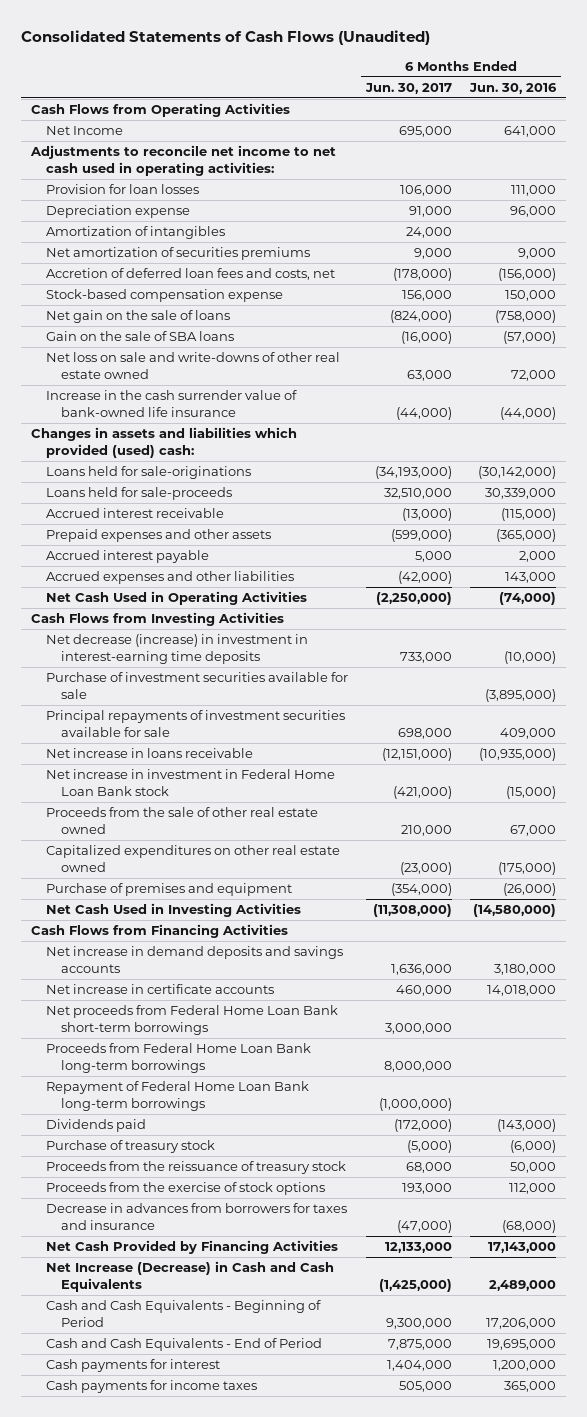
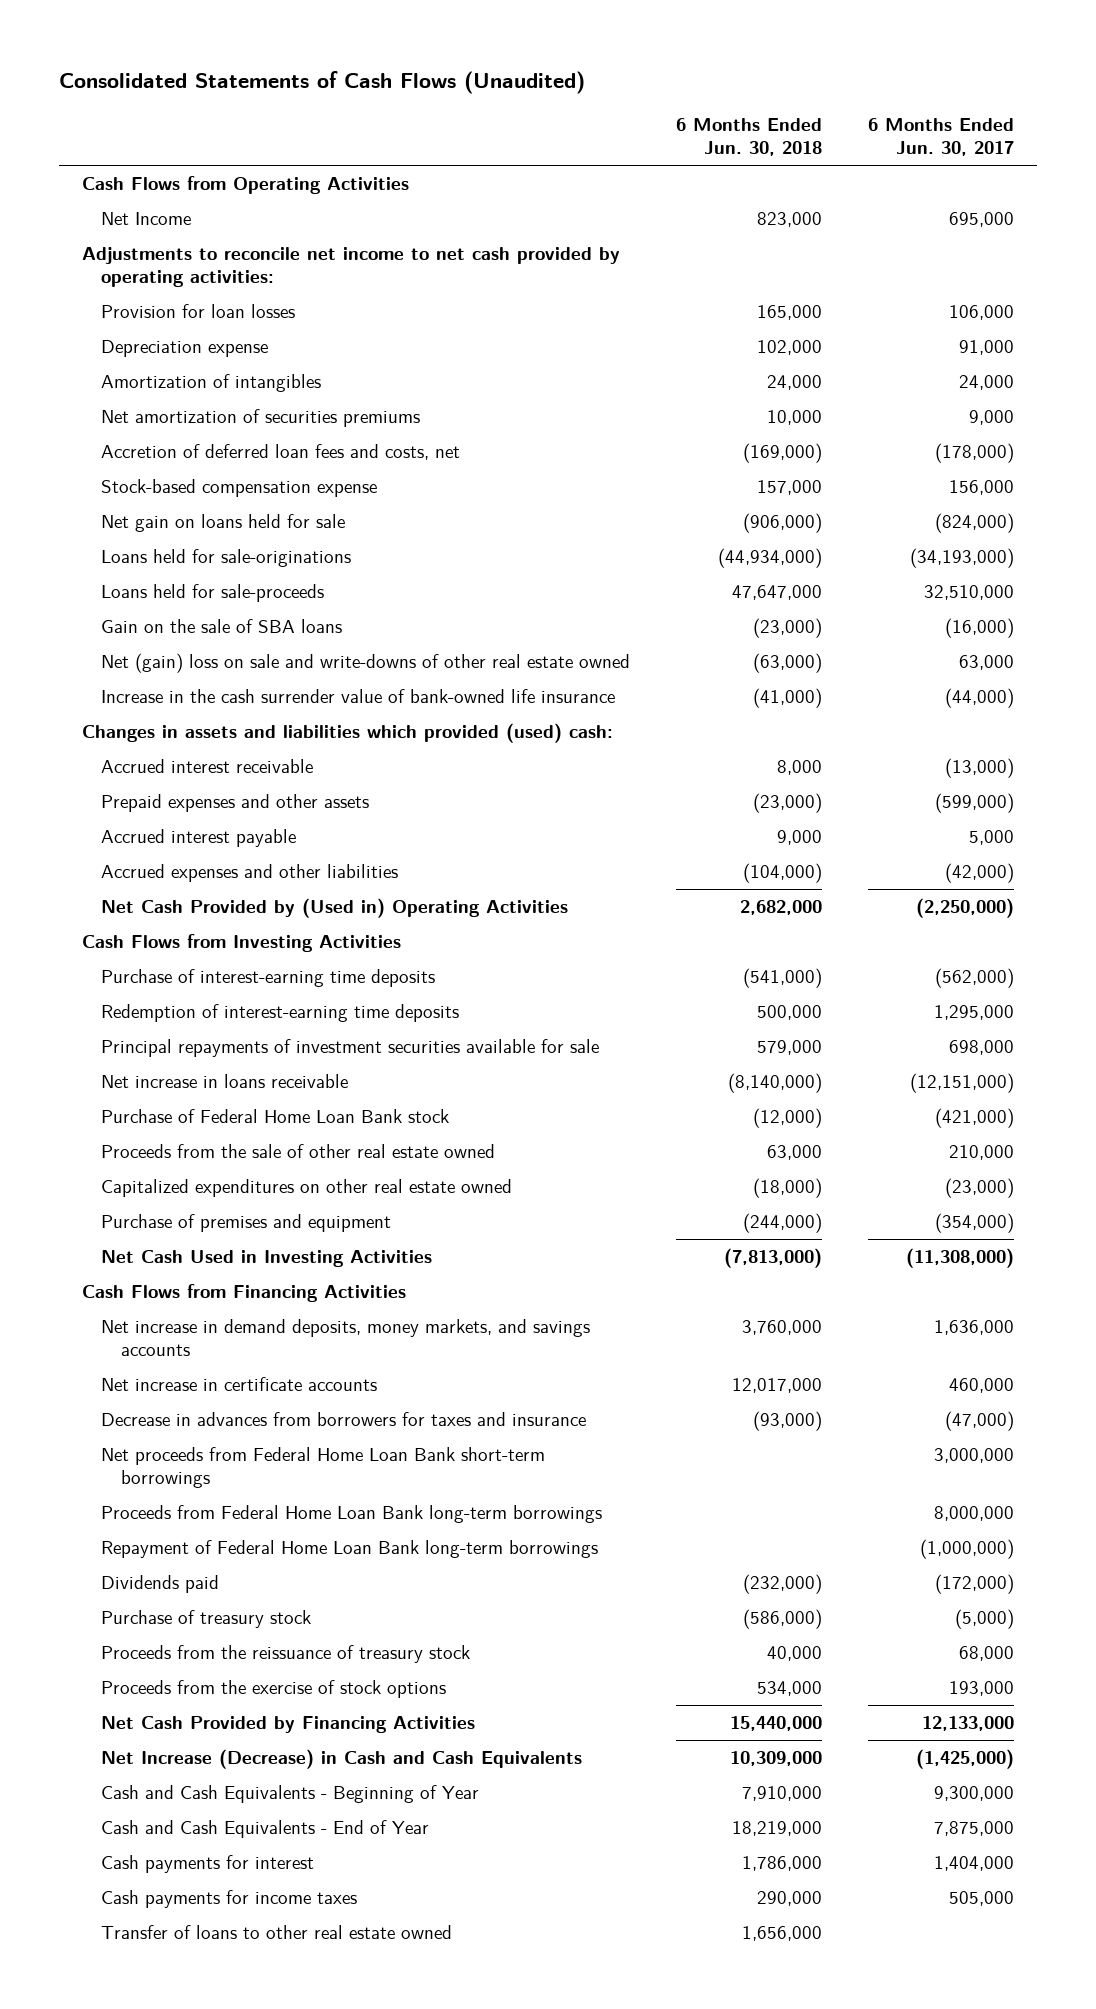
[469,82,558,94] Jun. 30, 2016 -> none
none -> [676,118,823,157] 6 Months Ended Jun. 30, 2018
[29,145,336,177] Adjustments to reconcile net income to net cash used in operating activities: -> [81,247,620,288] Adjustments to reconcile net income to net cash provided by operating activities:
[45,310,230,324] Net gain on the sale of loans -> [101,514,346,533] Net gain on loans held for sale
[45,466,251,480] Loans held for sale-originations -> [101,549,352,568] Loans held for sale-originations
[45,487,232,501] Loans held for sale-proceeds -> [101,584,325,603] Loans held for sale-proceeds
[45,352,340,380] Net loss on sale and write-downs of other real estate owned -> [101,653,631,674] Net (gain) loss on sale and write-downs of other real estate owned
[45,591,307,606] Net Cash Used in Operating Activities -> [101,898,569,919] Net Cash Provided by (Used in) Operating Activities
[45,634,308,665] Net decrease (increase) in investment in interest-earning time deposits -> none
[45,672,348,700] Purchase of investment securities available for sale -> none
none -> [101,969,436,988] Purchase of interest-earning time deposits
none -> [101,1004,460,1023] Redemption of interest-earning time deposits
[45,769,335,797] Net increase in investment in Federal Home Loan Bank stock -> [101,1109,450,1124] Purchase of Federal Home Loan Bank stock
[45,946,343,974] Net increase in demand deposits and savings accounts -> [101,1319,591,1357] Net increase in demand deposits, money markets, and savings accounts
[45,1203,347,1231] Decrease in advances from borrowers for taxes and insurance -> [101,1412,587,1427] Decrease in advances from borrowers for taxes and insurance
[45,1300,321,1328] Cash and Cash Equivalents - Beginning of Period -> [101,1785,480,1804] Cash and Cash Equivalents - Beginning of Year
[45,1338,322,1352] Cash and Cash Equivalents - End of Period -> [101,1820,430,1839] Cash and Cash Equivalents - End of Year
none -> [101,1925,453,1940] Transfer of loans to other real estate owned

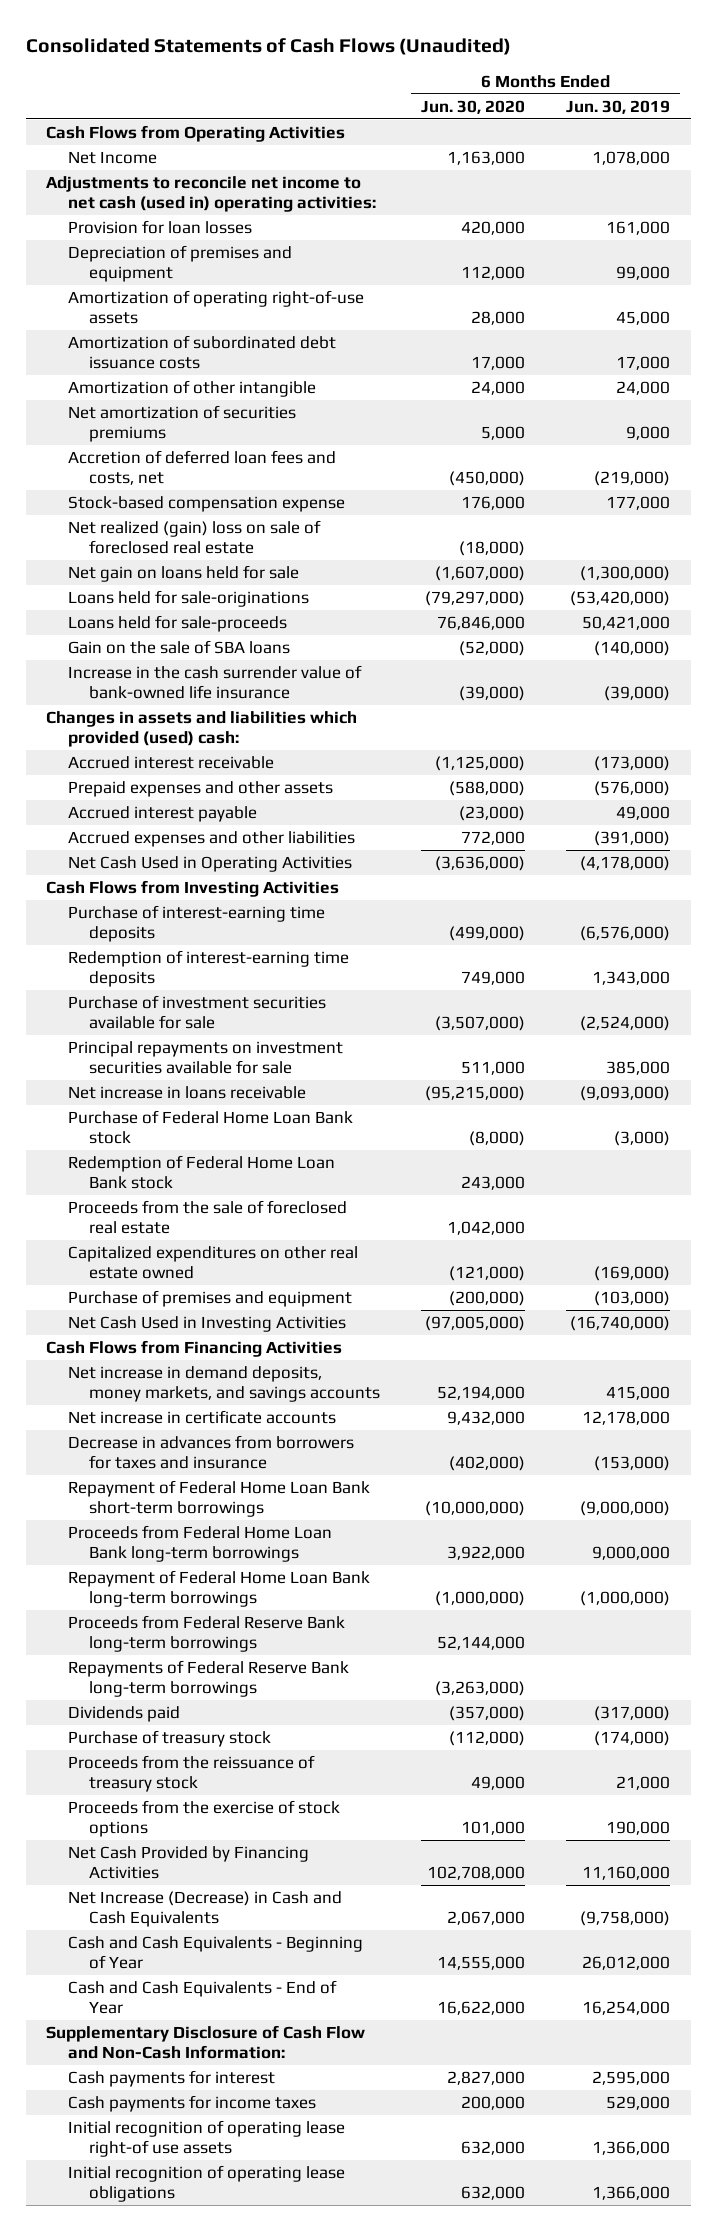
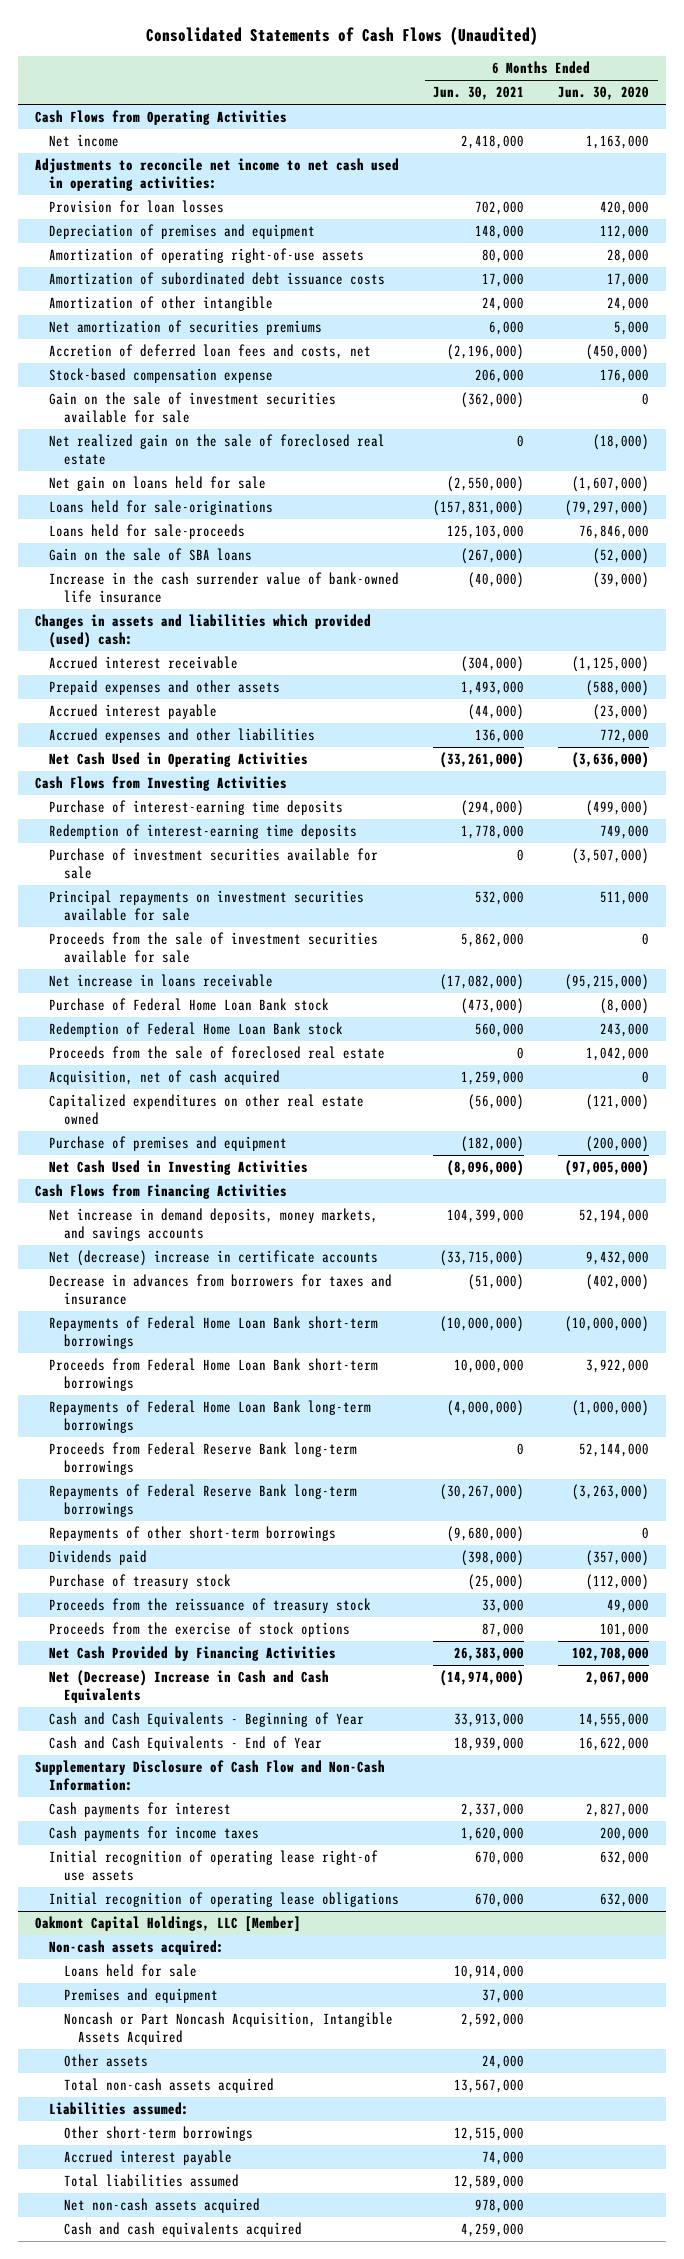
[566,99,671,114] Jun. 30, 2019 -> none
none -> [433,86,525,101] Jun. 30, 2021
[67,150,157,164] Net Income -> [49,134,120,148] Net income
[46,175,376,213] Adjustments to reconcile net income to net cash (used in) operating activities: -> [35,158,400,191] Adjustments to reconcile net income to net cash used in operating activities:
none -> [49,392,337,423] Gain on the sale of investment securities available for sale
[67,519,321,555] Net realized (gain) loss on sale of foreclosed real estate -> [49,434,386,465] Net realized gain on the sale of foreclosed real estate
none -> [49,932,379,963] Proceeds from the sale of investment securities available for sale
none -> [49,1070,281,1086] Acquisition, net of cash acquired
[67,1409,336,1424] Net increase in certificate accounts -> [49,1250,379,1267] Net (decrease) increase in certificate accounts
[67,1479,370,1518] Repayment of Federal Home Loan Bank short-term borrowings -> [49,1316,379,1349] Repayments of Federal Home Loan Bank short-term borrowings
[67,1524,332,1563] Proceeds from Federal Home Loan Bank long-term borrowings -> [49,1358,379,1391] Proceeds from Federal Home Loan Bank short-term borrowings
[67,1569,370,1608] Repayment of Federal Home Loan Bank long-term borrowings -> [49,1400,372,1433] Repayments of Federal Home Loan Bank long-term borrowings
none -> [49,1526,337,1542] Repayments of other short-term borrowings
[67,1890,342,1928] Net Increase (Decrease) in Cash and Cash Equivalents -> [49,1670,330,1703] Net (Decrease) Increase in Cash and Cash Equivalents
none -> [35,1916,302,1933] Oakmont Capital Holdings, LLC [Member]
none -> [49,1940,225,1956] Non-cash assets acquired:
none -> [63,1964,197,1978] Loans held for sale
none -> [63,1988,218,2004] Premises and equipment
none -> [63,2012,393,2045] Noncash or Part Noncash Acquisition, Intangible Assets Acquired
none -> [63,2054,148,2068] Other assets
none -> [63,2078,274,2094] Total non-cash assets acquired
none -> [49,2102,190,2116] Liabilities assumed:
none -> [63,2126,253,2142] Other short-term borrowings
none -> [63,2150,232,2166] Accrued interest payable
none -> [63,2174,239,2188] Total liabilities assumed
none -> [63,2198,260,2214] Net non-cash assets acquired
none -> [63,2222,302,2238] Cash and cash equivalents acquired

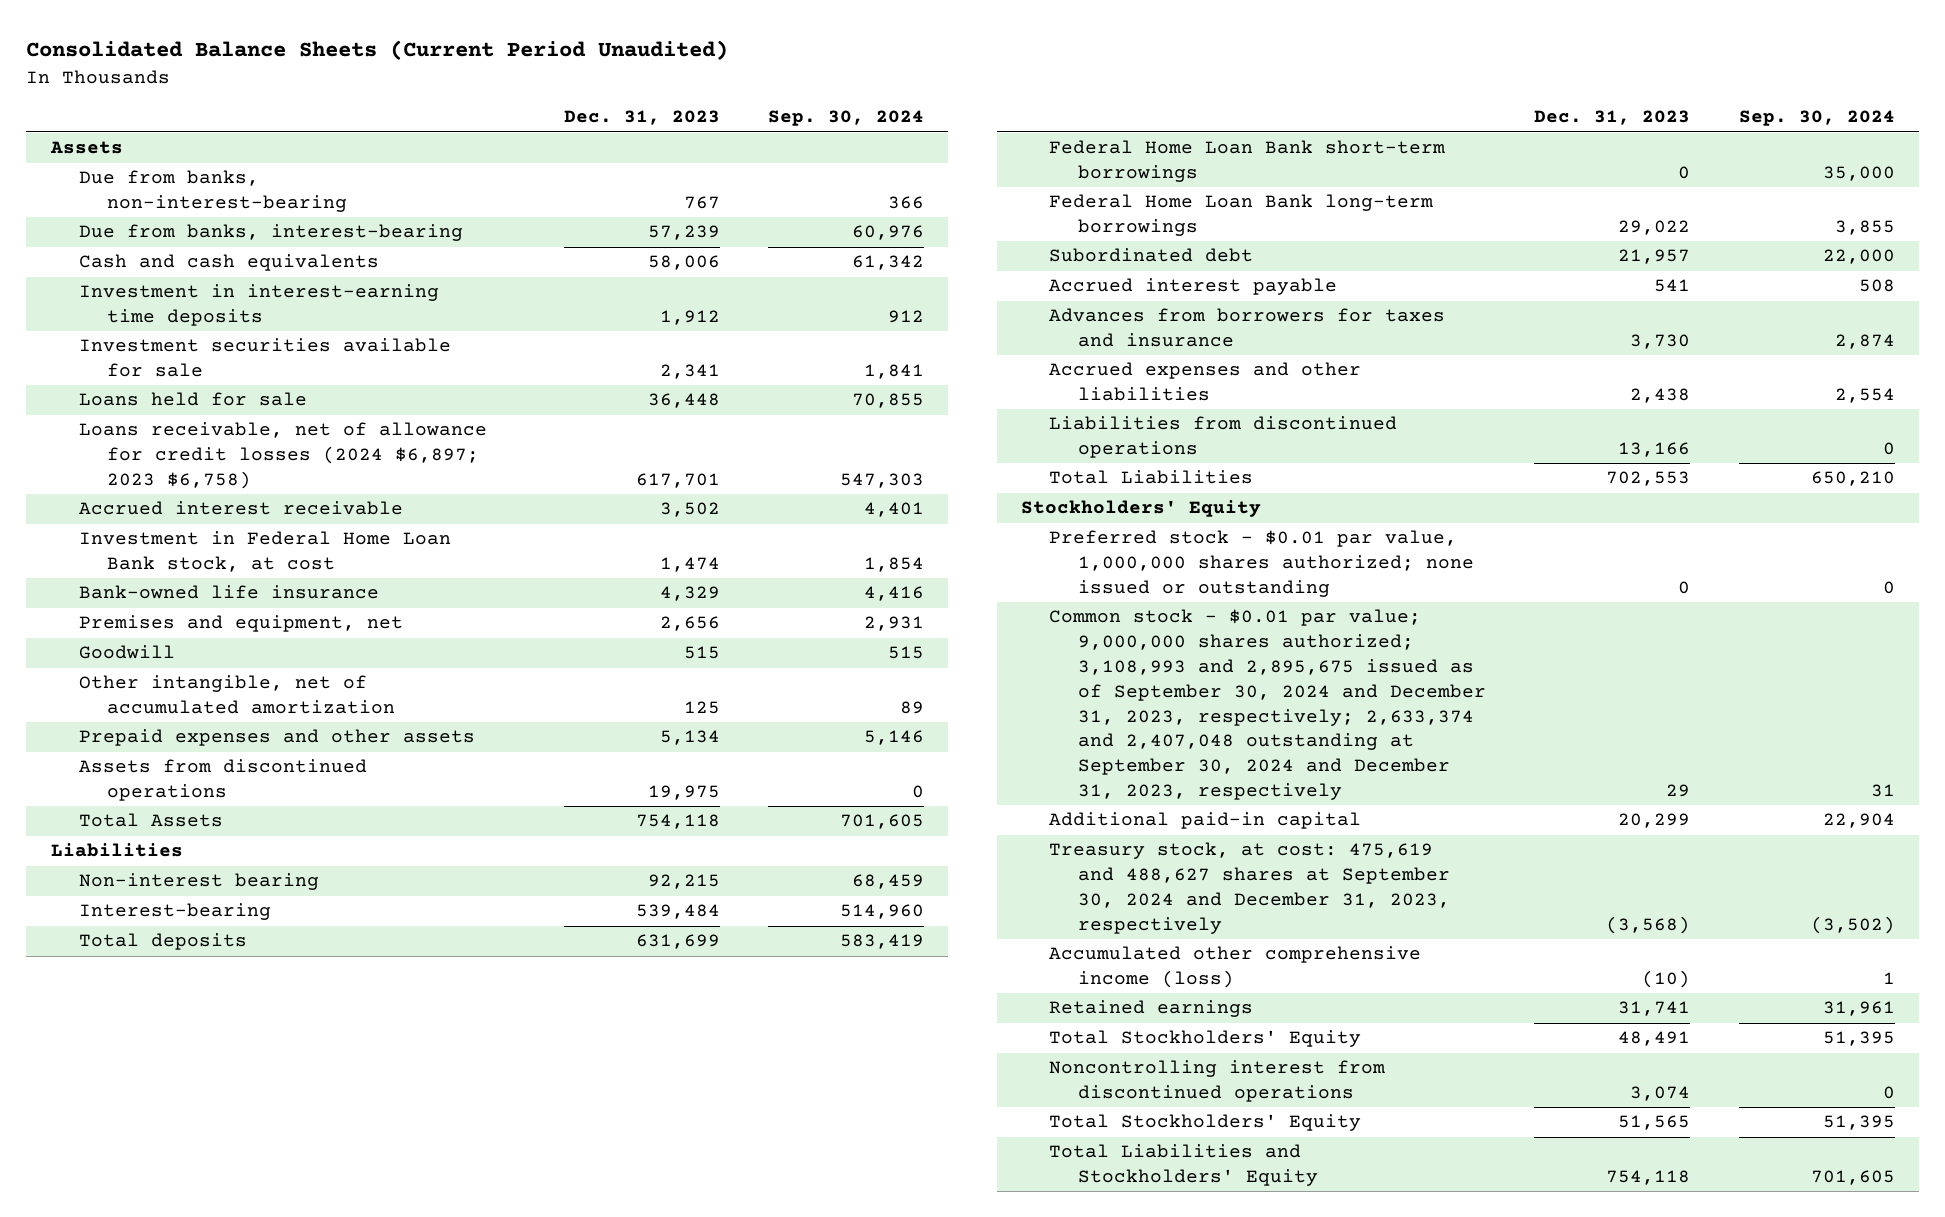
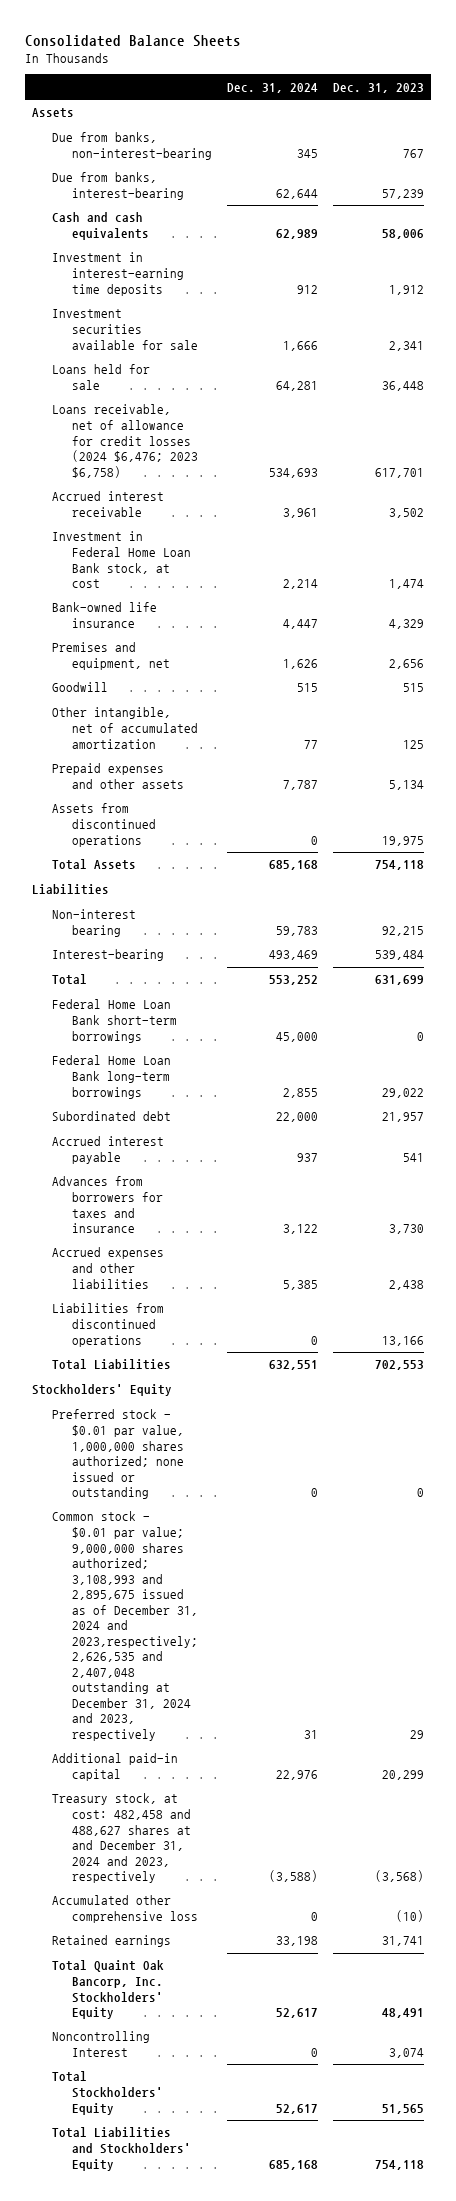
[26,40,729,61] Consolidated Balance Sheets (Current Period Unaudited) -> [24,34,241,47] Consolidated Balance Sheets
[768,110,925,127] Sep. 30, 2024 -> none
none -> [226,82,318,93] Dec. 31, 2024
[78,422,487,490] Loans receivable, net of allowance for credit losses (2024 $6,897; 2023 $6,758) -> [52,404,198,478] Loans receivable, net of allowance for credit losses (2024 $6,476; 2023 $6,758)
[78,933,247,951] Total deposits -> [52,974,88,986] Total
[1049,609,1486,800] Common stock - $0.01 par value; 9,000,000 shares authorized; 3,108,993 and 2,895,675 issued as of September 30, 2024 and December 31, 2023, respectively; 2,633,374 and 2,407,048 outstanding at September 30, 2024 and December 31, 2023, respectively -> [52,1511,198,1741] Common stock - $0.01 par value; 9,000,000 shares authorized; 3,108,993 and 2,895,675 issued as of December 31, 2024 and 2023,respectively; 2,626,535 and 2,407,048 outstanding at December 31, 2024 and 2023, respectively
[1049,842,1450,934] Treasury stock, at cost: 475,619 and 488,627 shares at September 30, 2024 and December 31, 2023, respectively -> [52,1793,191,1884] Treasury stock, at cost: 482,458 and 488,627 shares at and December 31, 2024 and 2023, respectively
[1049,946,1422,989] Accumulated other comprehensive income (loss) -> [52,1895,198,1924] Accumulated other comprehensive loss
[1049,1030,1362,1048] Total Stockholders' Equity -> [52,1960,165,2020] Total Quaint Oak Bancorp, Inc. Stockholders' Equity
[1049,1060,1386,1103] Noncontrolling interest from discontinued operations -> [52,2031,151,2058] Noncontrolling Interest

